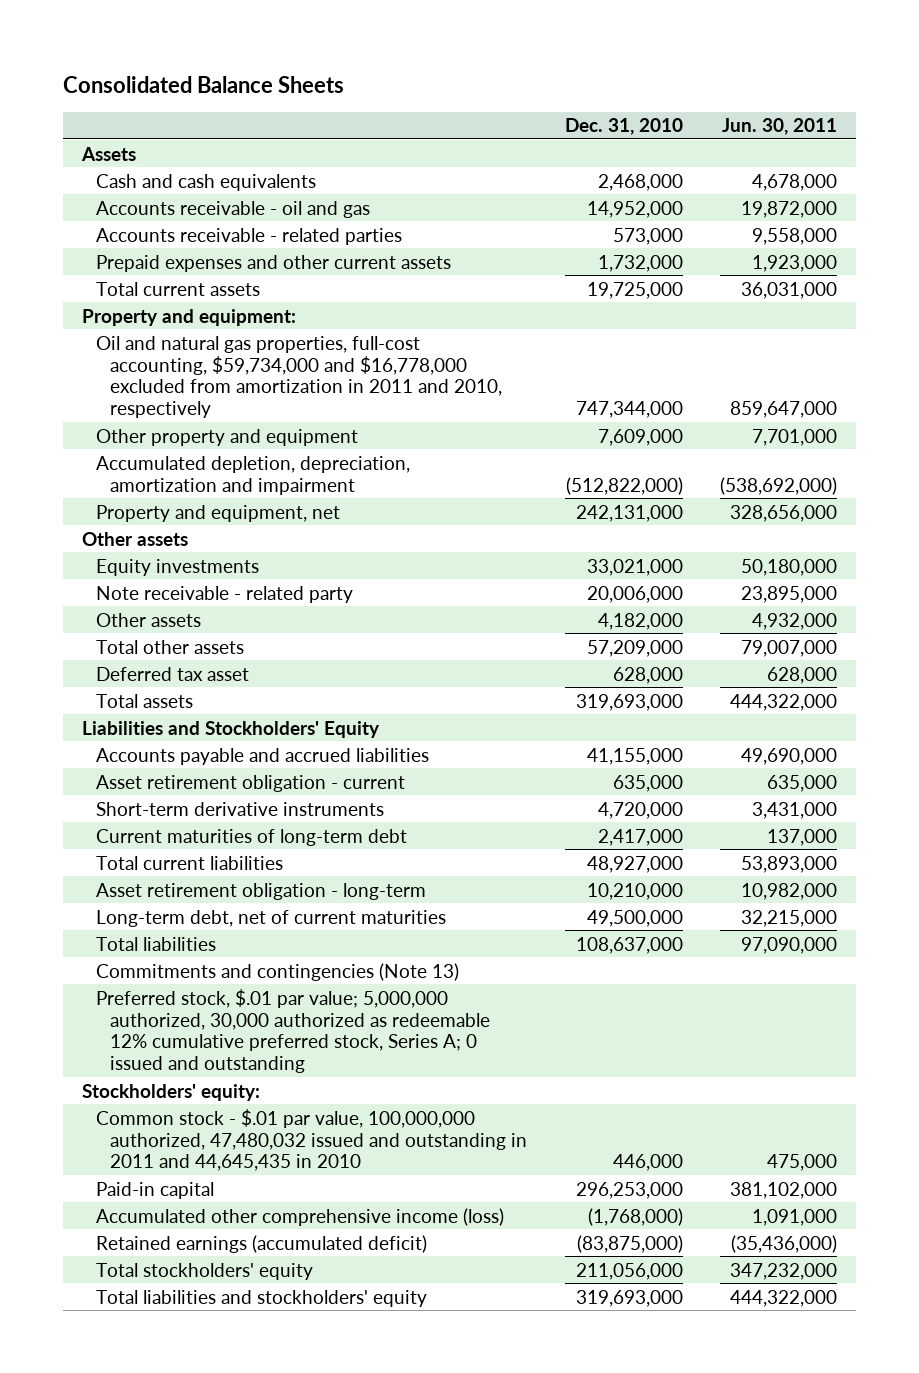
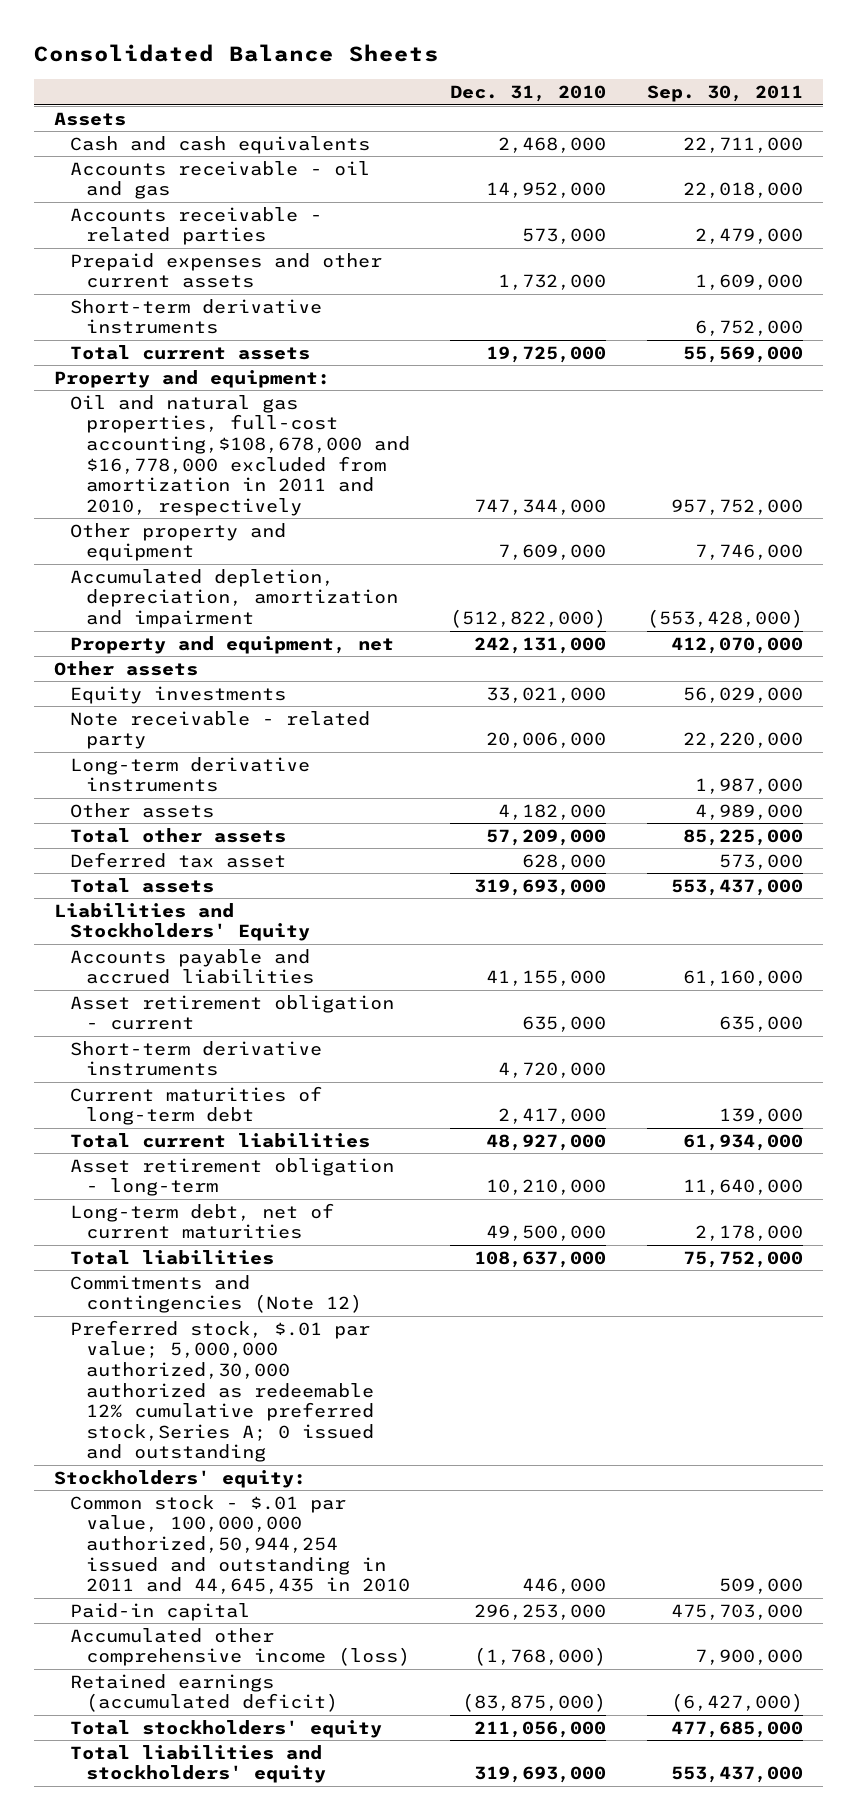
[722,118,838,136] Jun. 30, 2011 -> none
none -> [646,85,803,103] Sep. 30, 2011
none -> [69,298,322,335] Short-term derivative instruments
[95,335,503,419] Oil and natural gas properties, full-cost accounting, $59,734,000 and $16,778,000 excluded from amortization in 2011 and 2010, respectively -> [69,394,410,516] Oil and natural gas properties, full-cost accounting,$108,678,000 and $16,778,000 excluded from amortization in 2011 and 2010, respectively
none -> [69,756,310,793] Long-term derivative instruments
[95,962,459,981] Commitments and contingencies (Note 13) -> [69,1274,362,1314] Commitments and contingencies (Note 12)
[95,988,491,1074] Preferred stock, $.01 par value; 5,000,000 authorized, 30,000 authorized as redeemable 12% cumulative preferred stock, Series A; 0 issued and outstanding -> [69,1319,374,1463] Preferred stock, $.01 par value; 5,000,000 authorized,30,000 authorized as redeemable 12% cumulative preferred stock,Series A; 0 issued and outstanding
[95,1108,528,1172] Common stock - $.01 par value, 100,000,000 authorized, 47,480,032 issued and outstanding in 2011 and 44,645,435 in 2010 -> [69,1494,410,1595] Common stock - $.01 par value, 100,000,000 authorized,50,944,254 issued and outstanding in 2011 and 44,645,435 in 2010

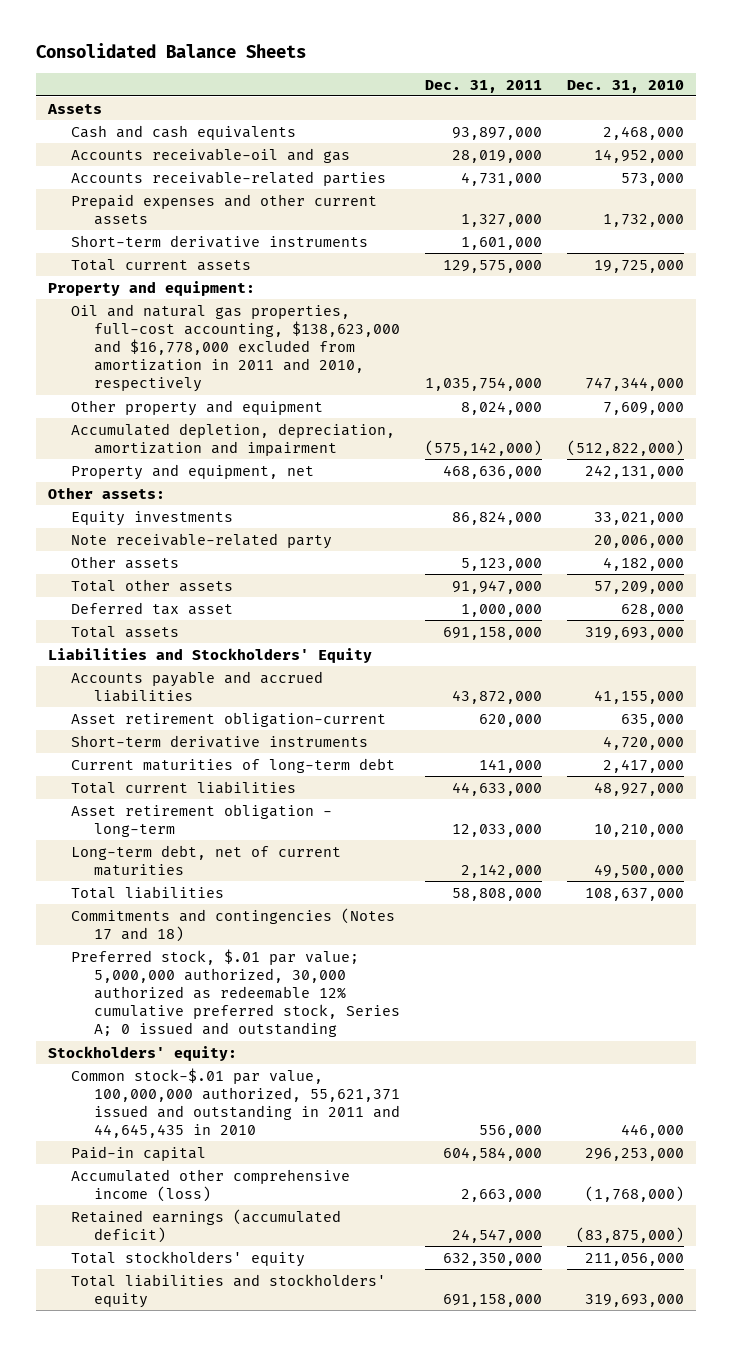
[646,85,803,103] Sep. 30, 2011 -> none
none -> [424,79,542,93] Dec. 31, 2011
[69,160,370,200] Accounts receivable - oil and gas -> [71,147,351,163] Accounts receivable-oil and gas
[69,206,322,246] Accounts receivable - related parties -> [71,170,387,186] Accounts receivable-related parties
[69,394,410,516] Oil and natural gas properties, full-cost accounting,$108,678,000 and $16,778,000 excluded from amortization in 2011 and 2010, respectively -> [71,303,401,393] Oil and natural gas properties, full-cost accounting, $138,623,000 and $16,778,000 excluded from amortization in 2011 and 2010, respectively
[54,660,199,676] Other assets -> [48,486,166,499] Other assets:
[69,756,310,793] Long-term derivative instruments -> none
[69,710,370,750] Note receivable - related party -> [71,532,333,549] Note receivable-related party
[69,994,394,1031] Asset retirement obligation - current -> [71,711,387,727] Asset retirement obligation-current
[69,1274,362,1314] Commitments and contingencies (Note 12) -> [71,907,396,942] Commitments and contingencies (Notes 17 and 18)
[69,1319,374,1463] Preferred stock, $.01 par value; 5,000,000 authorized,30,000 authorized as redeemable 12% cumulative preferred stock,Series A; 0 issued and outstanding -> [71,948,401,1038] Preferred stock, $.01 par value; 5,000,000 authorized, 30,000 authorized as redeemable 12% cumulative preferred stock, Series A; 0 issued and outstanding
[69,1494,410,1595] Common stock - $.01 par value, 100,000,000 authorized,50,944,254 issued and outstanding in 2011 and 44,645,435 in 2010 -> [71,1067,401,1139] Common stock-$.01 par value, 100,000,000 authorized, 55,621,371 issued and outstanding in 2011 and 44,645,435 in 2010

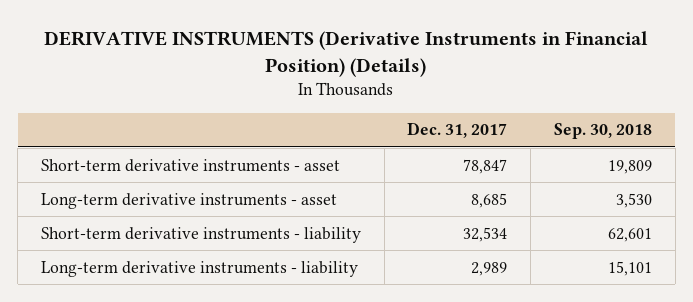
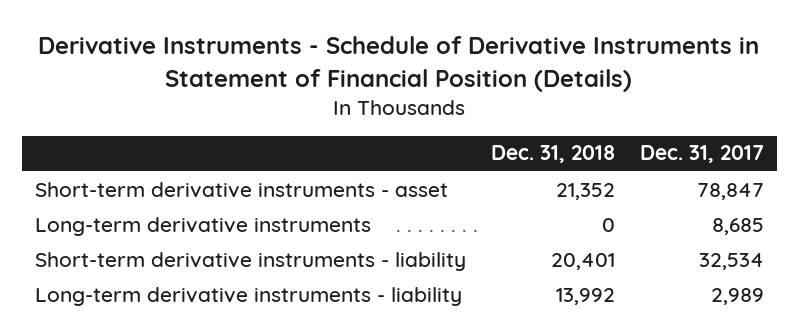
[44,30,649,77] DERIVATIVE INSTRUMENTS (Derivative Instruments in Financial Position) (Details) -> [38,36,760,92] Derivative Instruments - Schedule of Derivative Instruments in Statement of Financial Position (Details)
[554,123,653,140] Sep. 30, 2018 -> none
none -> [490,145,615,164] Dec. 31, 2018
[40,192,337,209] Long-term derivative instruments - asset -> [34,216,371,236] Long-term derivative instruments

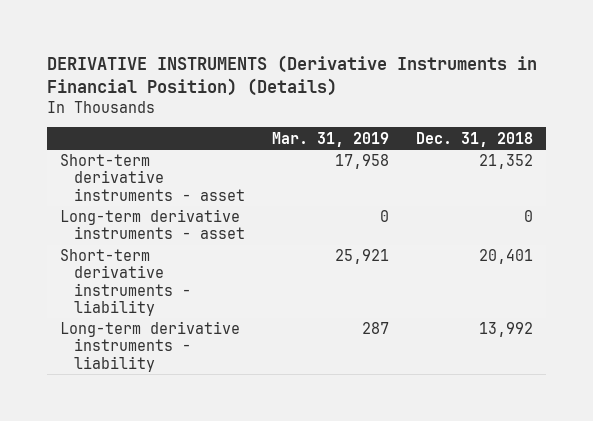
[38,36,760,92] Derivative Instruments - Schedule of Derivative Instruments in Statement of Financial Position (Details) -> [46,54,537,96] DERIVATIVE INSTRUMENTS (Derivative Instruments in Financial Position) (Details)
[640,145,765,164] Dec. 31, 2017 -> none
none -> [271,131,389,147] Mar. 31, 2019
[34,216,371,236] Long-term derivative instruments -> [60,209,245,240] Long-term derivative instruments - asset

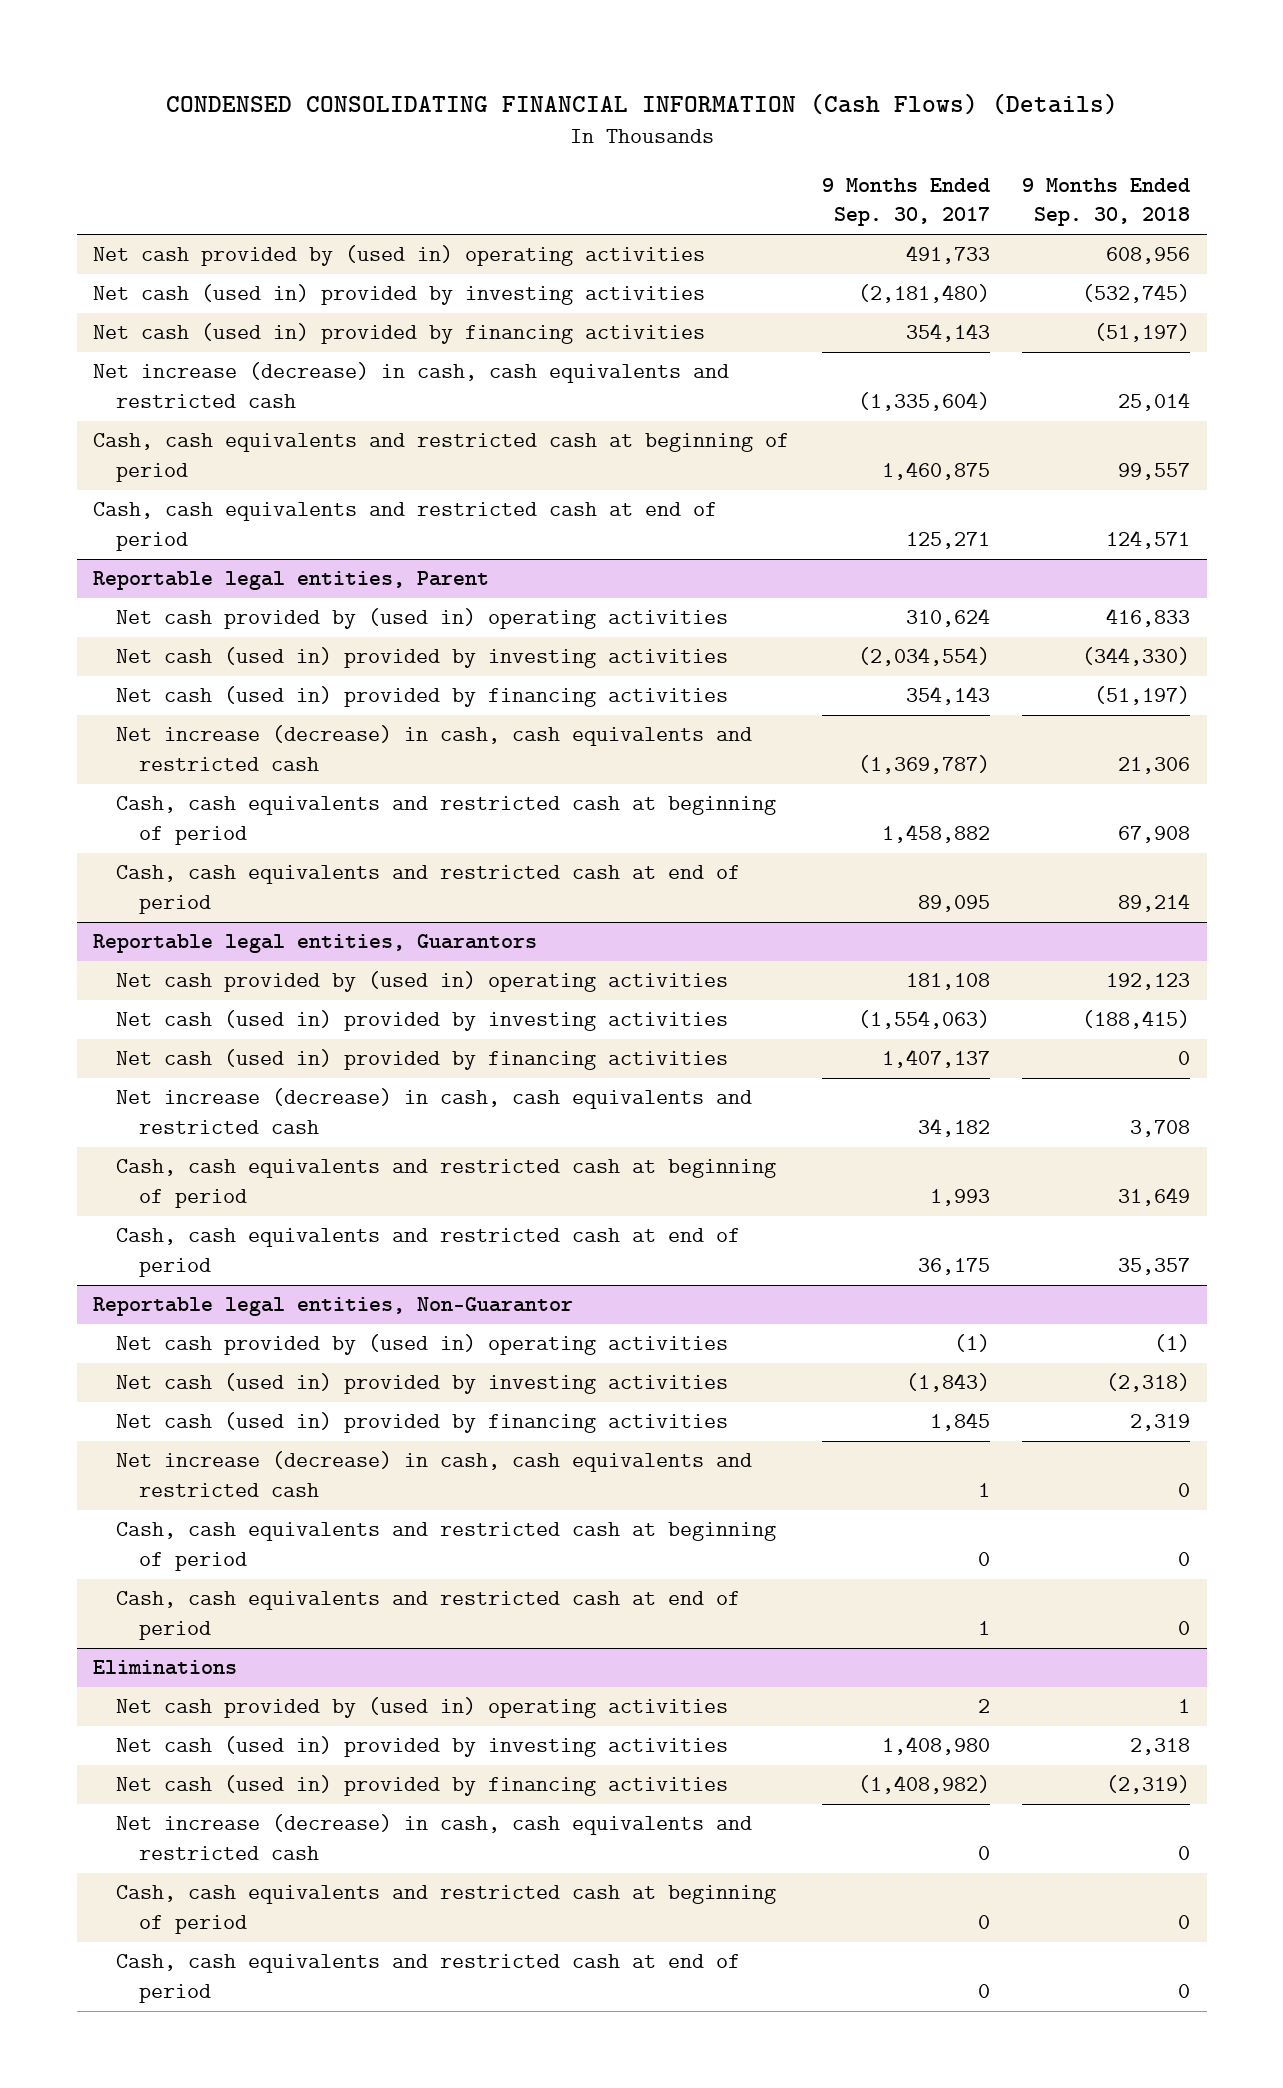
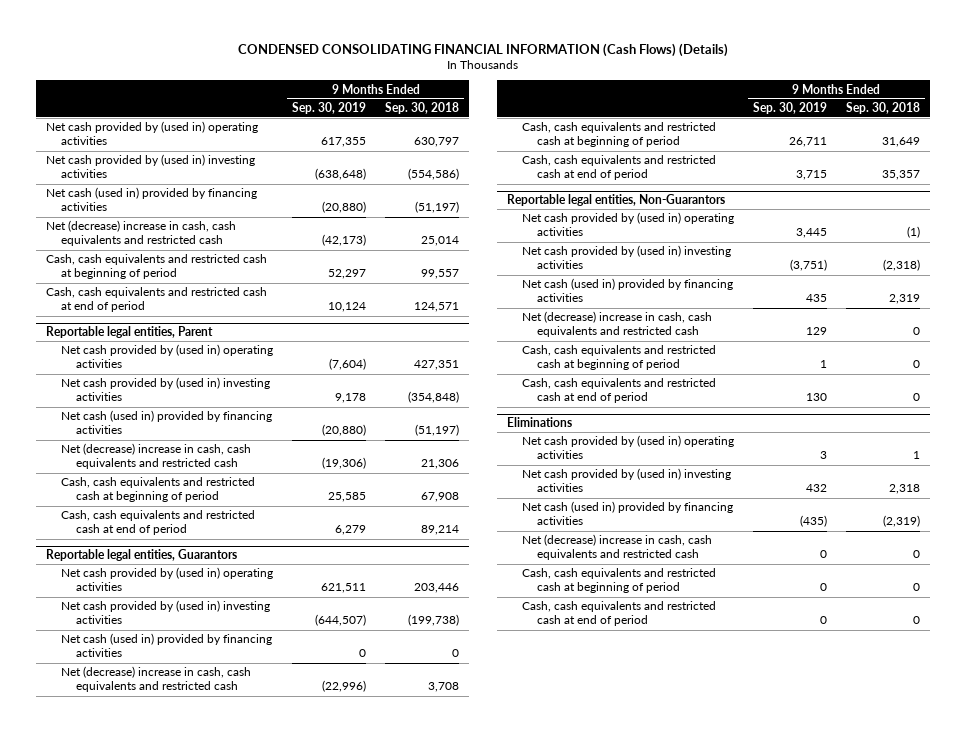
[821,177,990,227] 9 Months Ended Sep. 30, 2017 -> none
none -> [292,101,367,114] Sep. 30, 2019
[1106,247,1191,265] 608,956 -> [414,137,460,148] 630,797
[92,284,705,306] Net cash (used in) provided by investing activities -> [45,154,255,179] Net cash provided by (used in) investing activities
[1082,284,1191,304] (532,745) -> [408,168,460,181] (554,586)
[92,362,729,408] Net increase (decrease) in cash, cash equivalents and restricted cash -> [45,220,236,247] Net (decrease) increase in cash, cash equivalents and restricted cash
[1106,608,1191,628] 416,833 -> [414,360,460,371] 427,351
[116,647,729,669] Net cash (used in) provided by investing activities -> [60,377,270,402] Net cash provided by (used in) investing activities
[1082,647,1191,667] (344,330) -> [408,391,460,404] (354,848)
[116,725,753,771] Net increase (decrease) in cash, cash equivalents and restricted cash -> [60,443,251,470] Net (decrease) increase in cash, cash equivalents and restricted cash
[1106,973,1191,991] 192,123 -> [414,583,460,594] 203,446
[116,1010,729,1032] Net cash (used in) provided by investing activities -> [60,600,270,625] Net cash provided by (used in) investing activities
[1082,1010,1191,1030] (188,415) -> [408,614,460,627] (199,738)
[116,1088,753,1134] Net increase (decrease) in cash, cash equivalents and restricted cash -> [60,666,251,693] Net (decrease) increase in cash, cash equivalents and restricted cash
[92,1297,573,1317] Reportable legal entities, Non-Guarantor -> [506,194,725,207] Reportable legal entities, Non-Guarantors
[116,1373,729,1395] Net cash (used in) provided by investing activities -> [521,245,731,270] Net cash provided by (used in) investing activities
[116,1451,753,1497] Net increase (decrease) in cash, cash equivalents and restricted cash -> [521,311,712,338] Net (decrease) increase in cash, cash equivalents and restricted cash
[116,1736,729,1758] Net cash (used in) provided by investing activities -> [521,468,731,493] Net cash provided by (used in) investing activities
[116,1814,753,1860] Net increase (decrease) in cash, cash equivalents and restricted cash -> [521,534,712,561] Net (decrease) increase in cash, cash equivalents and restricted cash

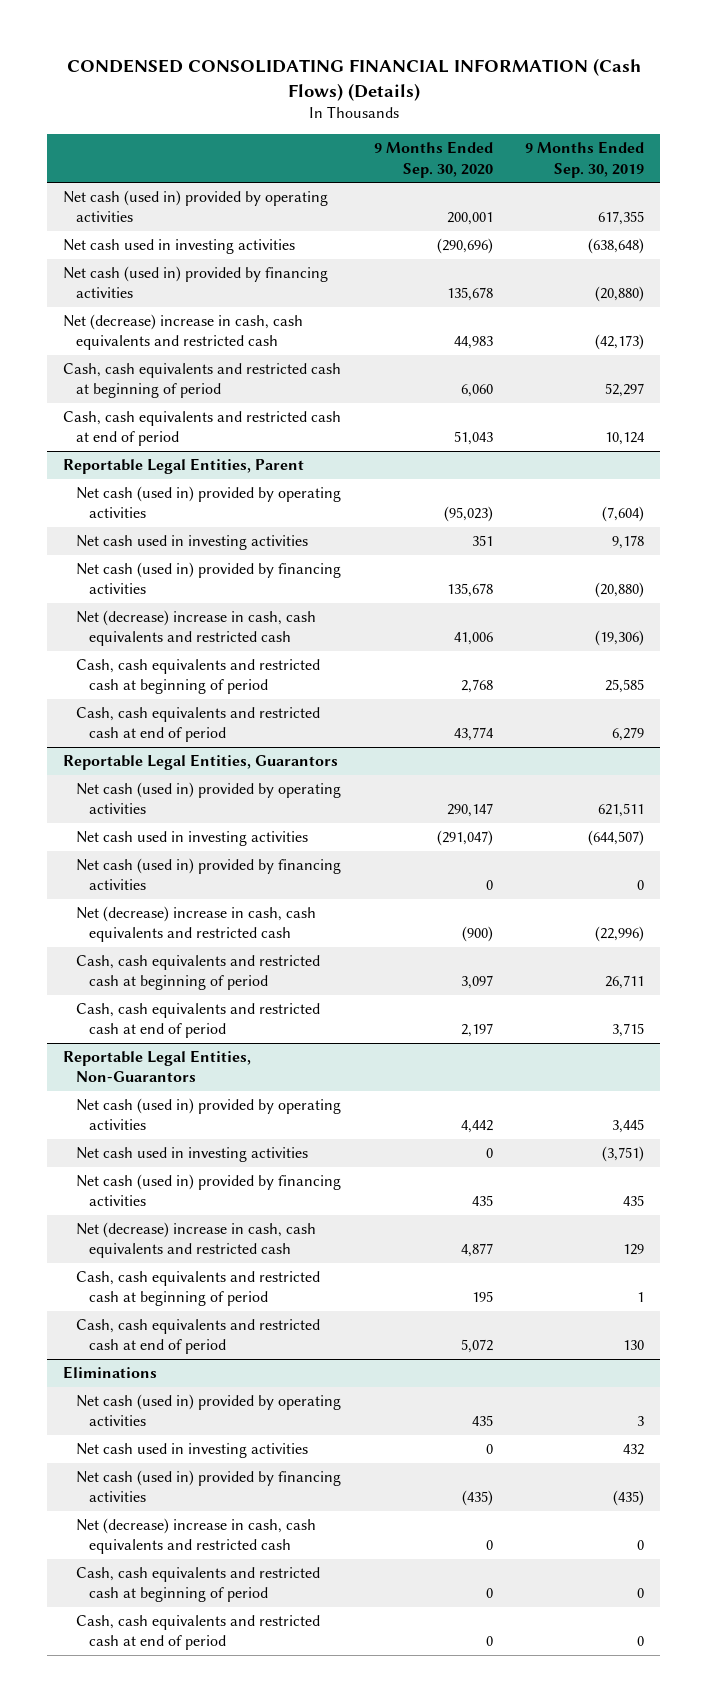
[385,101,460,114] Sep. 30, 2018 -> none
none -> [373,141,493,178] 9 Months Ended Sep. 30, 2020
[45,121,258,146] Net cash provided by (used in) operating activities -> [63,190,329,223] Net cash (used in) provided by operating activities
[45,154,255,179] Net cash provided by (used in) investing activities -> [63,239,296,255] Net cash used in investing activities
[45,326,213,339] Reportable legal entities, Parent -> [63,458,305,475] Reportable Legal Entities, Parent
[60,344,273,369] Net cash provided by (used in) operating activities -> [76,486,342,519] Net cash (used in) provided by operating activities
[60,377,270,402] Net cash provided by (used in) investing activities -> [76,535,309,551] Net cash used in investing activities
[45,549,237,562] Reportable legal entities, Guarantors -> [63,754,339,771] Reportable Legal Entities, Guarantors
[60,567,273,592] Net cash provided by (used in) operating activities -> [76,782,342,815] Net cash (used in) provided by operating activities
[60,600,270,625] Net cash provided by (used in) investing activities -> [76,831,309,847] Net cash used in investing activities
[506,194,725,207] Reportable legal entities, Non-Guarantors -> [63,1050,252,1083] Reportable Legal Entities, Non-Guarantors
[521,212,734,237] Net cash provided by (used in) operating activities -> [76,1098,342,1131] Net cash (used in) provided by operating activities
[521,245,731,270] Net cash provided by (used in) investing activities -> [76,1147,309,1163] Net cash used in investing activities
[521,435,734,460] Net cash provided by (used in) operating activities -> [76,1394,342,1427] Net cash (used in) provided by operating activities
[521,468,731,493] Net cash provided by (used in) investing activities -> [76,1443,309,1459] Net cash used in investing activities

